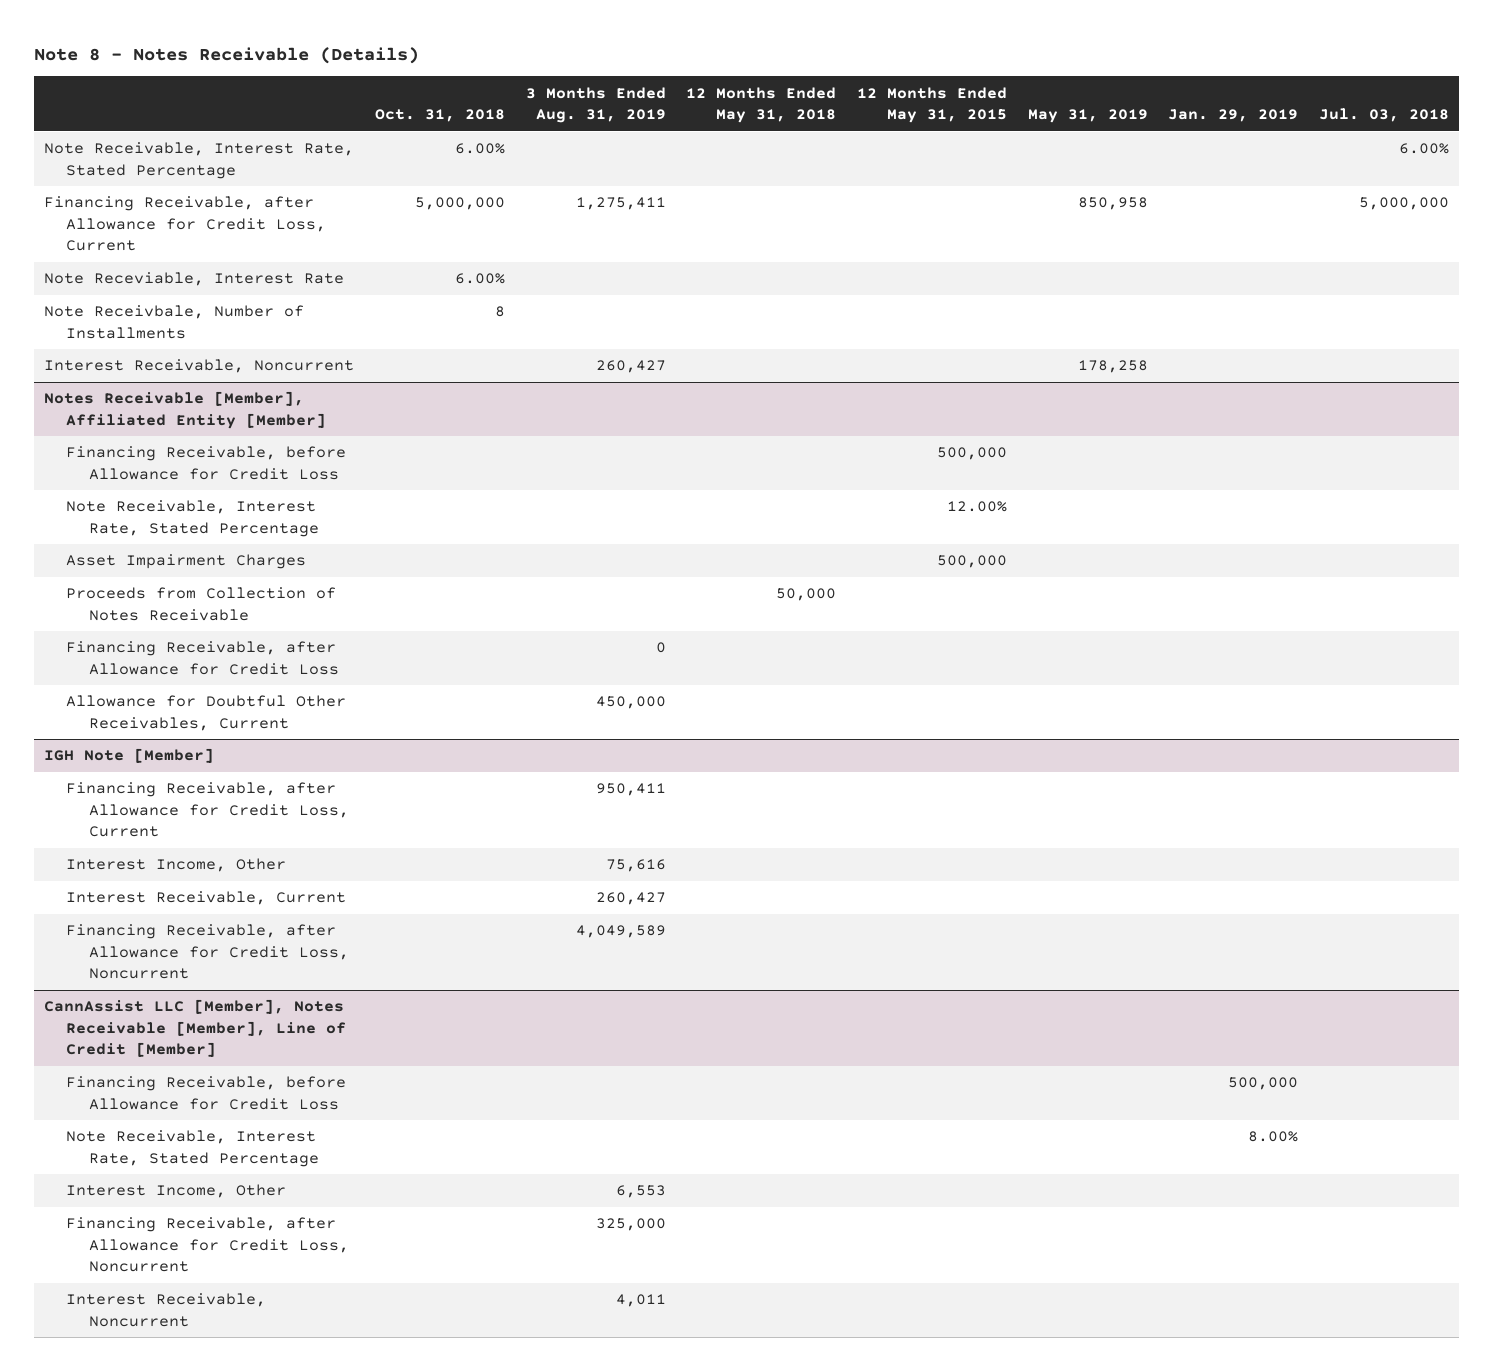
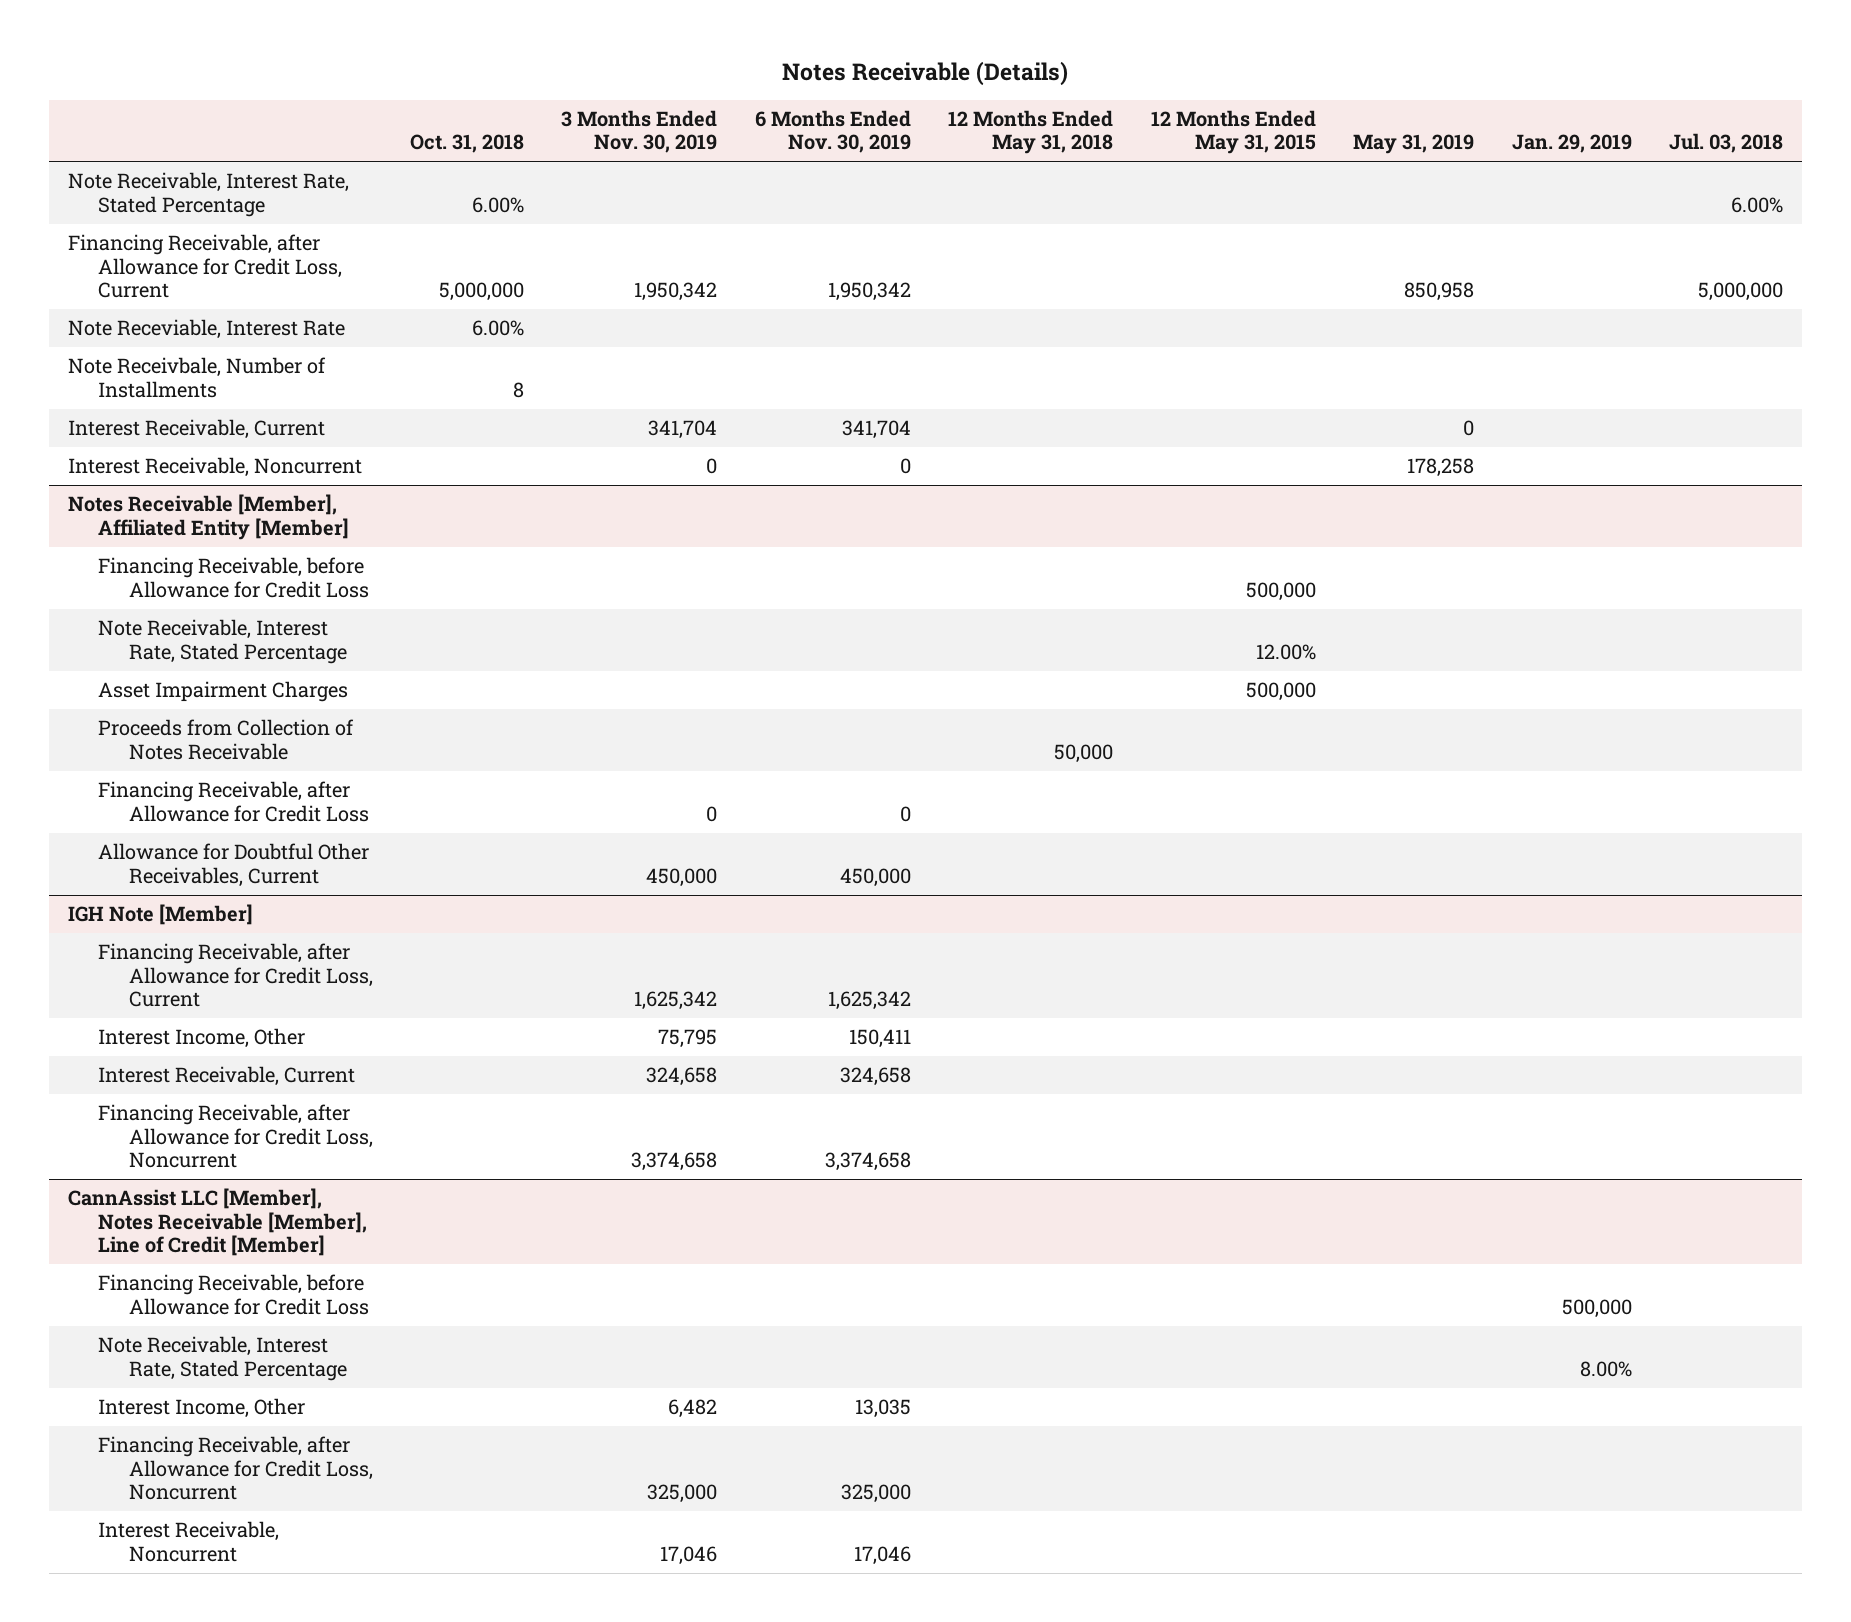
[34,46,420,64] Note 8 - Notes Receivable (Details) -> [782,60,1069,86] Notes Receivable (Details)
[525,86,666,124] 3 Months Ended Aug. 31, 2019 -> none
none -> [561,109,718,154] 3 Months Ended Nov. 30, 2019
none -> [754,109,911,154] 6 Months Ended Nov. 30, 2019
none -> [67,419,325,440] Interest Receivable, Current

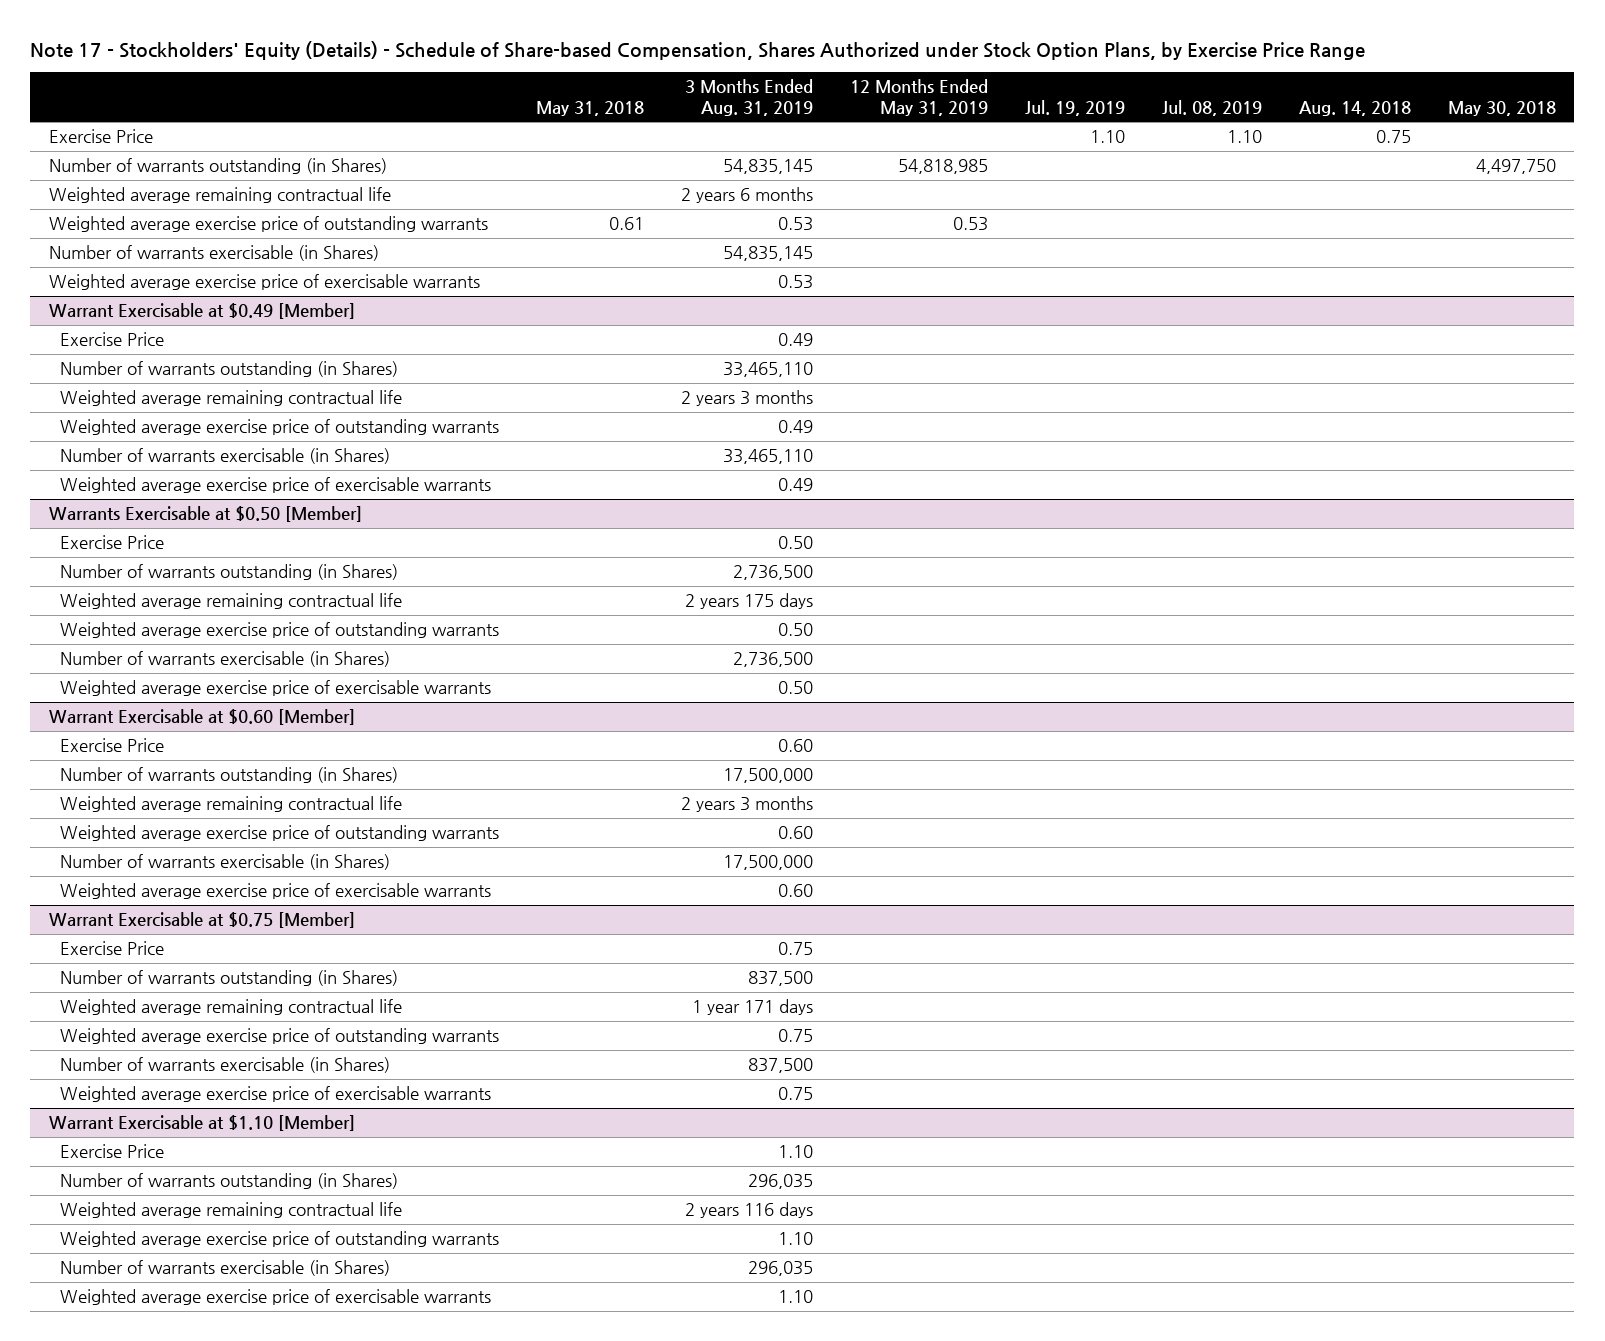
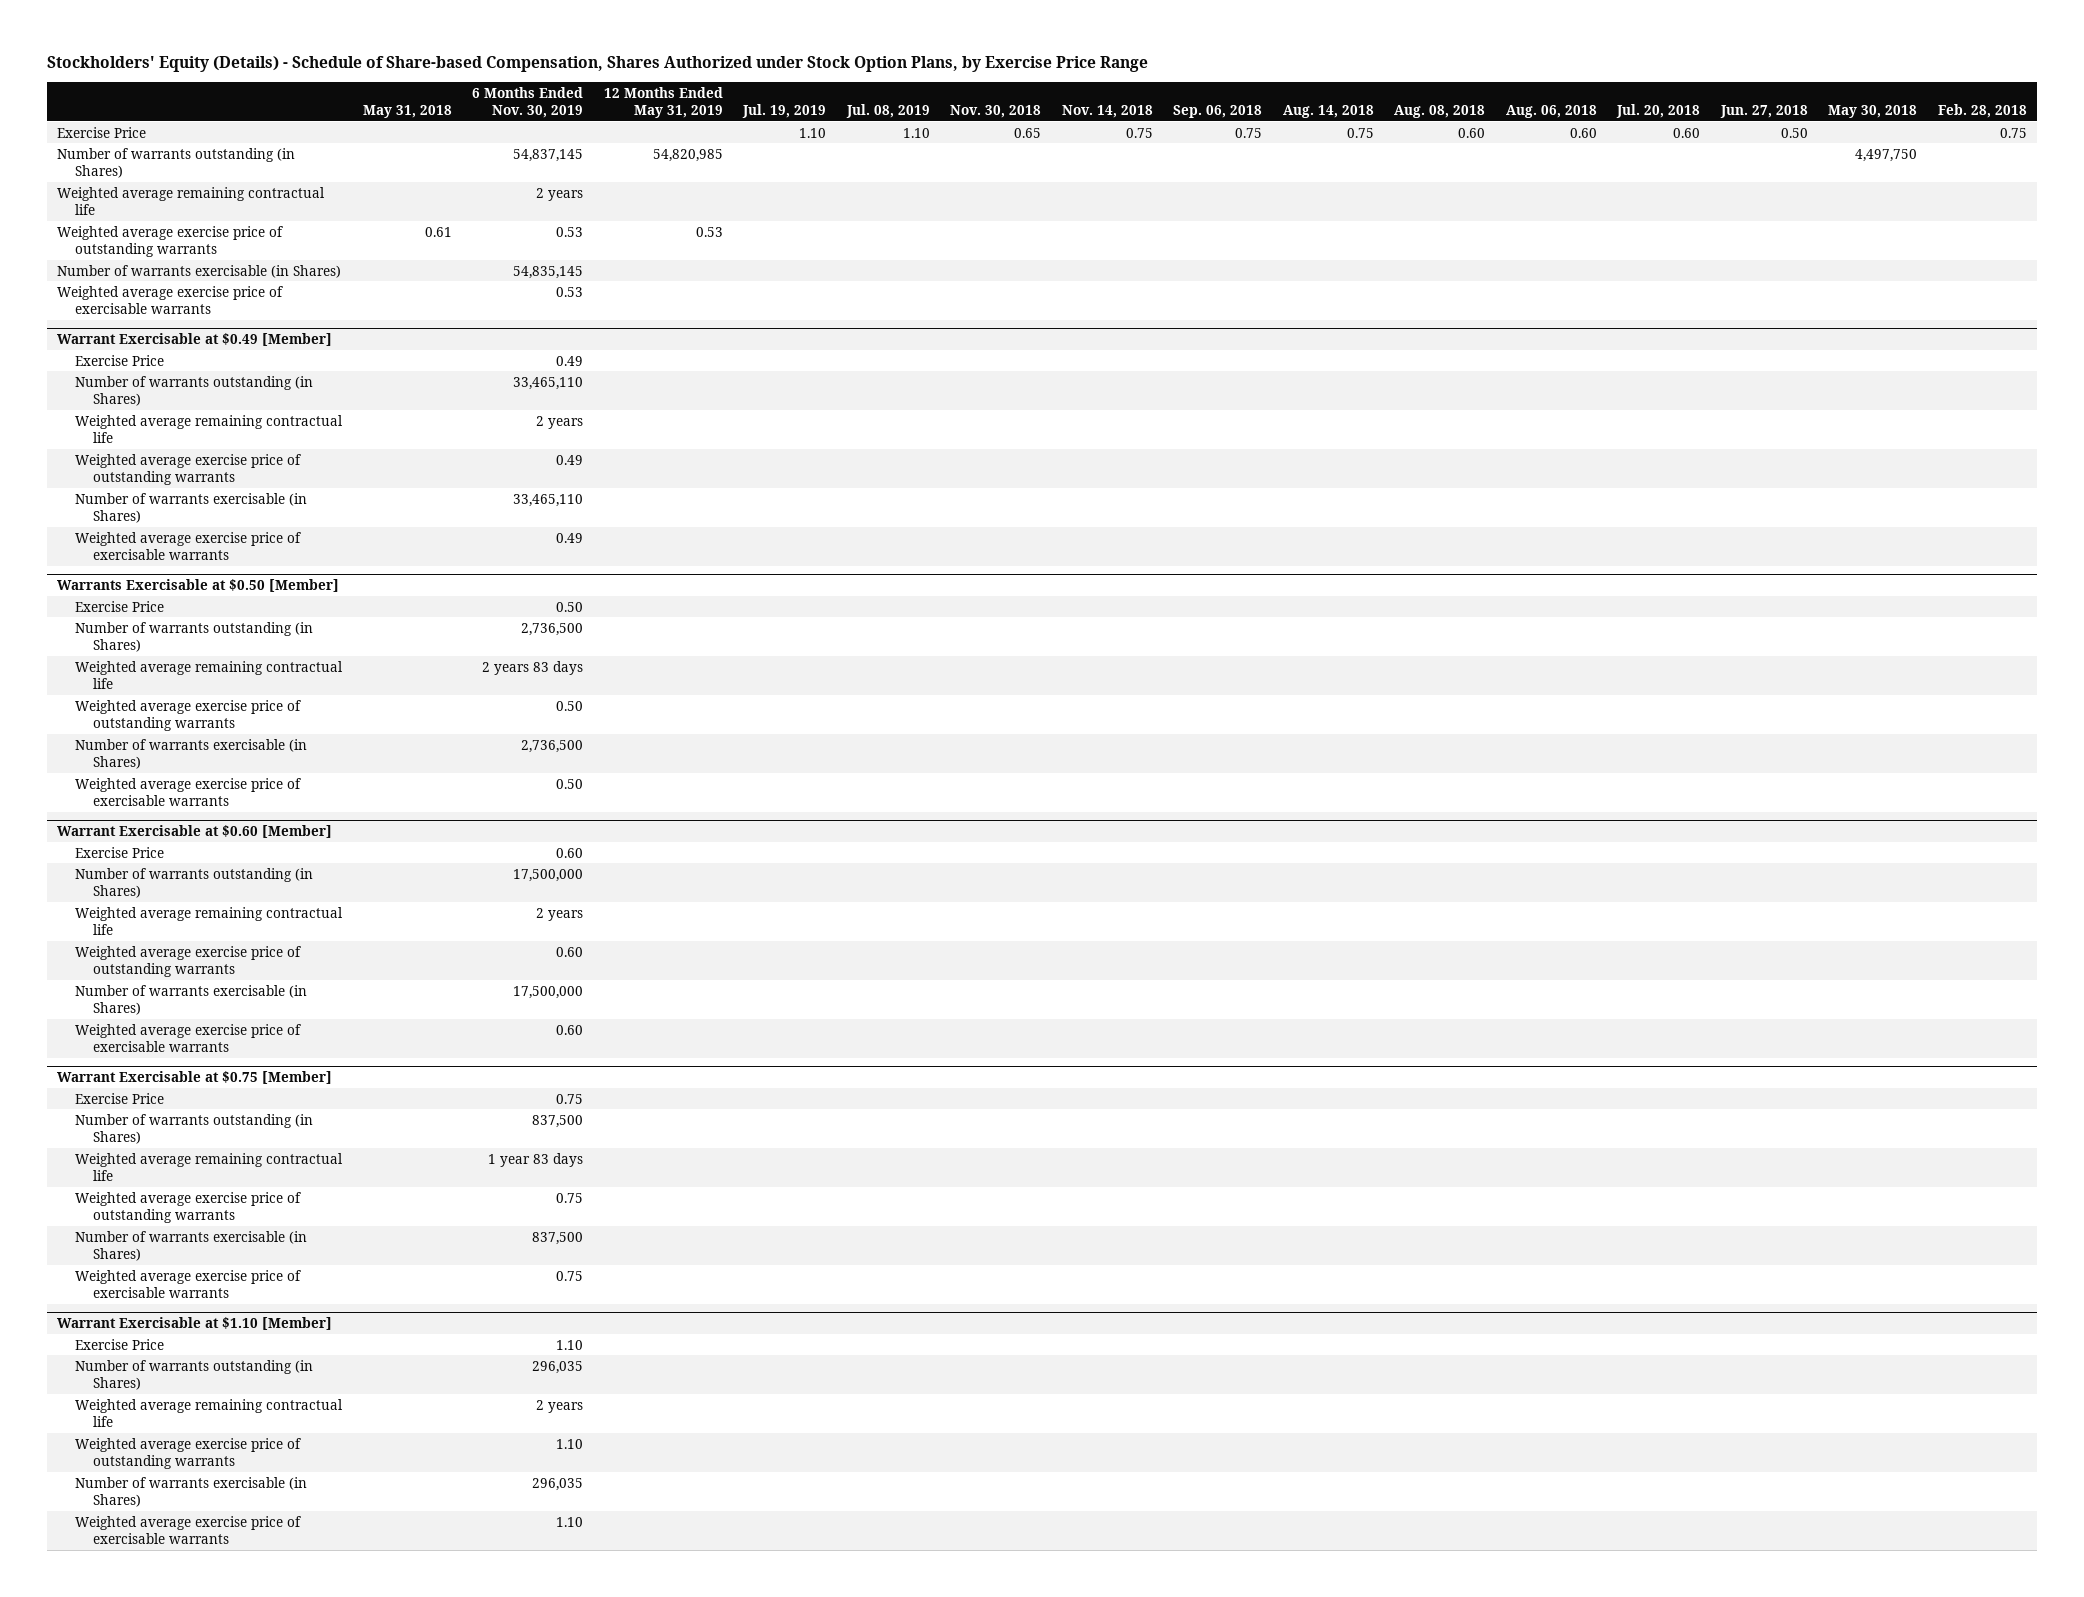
[30,40,1366,60] Note 17 - Stockholders' Equity (Details) - Schedule of Share-based Compensation, Shares Authorized under Stock Option Plans, by Exercise Price Range -> [47,56,1149,73] Stockholders' Equity (Details) - Schedule of Share-based Compensation, Shares Authorized under Stock Option Plans, by Exercise Price Range
[685,79,814,116] 3 Months Ended Aug. 31, 2019 -> none
none -> [472,86,584,118] 6 Months Ended Nov. 30, 2019
none -> [950,104,1042,118] Nov. 30, 2018
none -> [1061,104,1153,118] Nov. 14, 2018
none -> [1173,104,1263,118] Sep. 06, 2018
none -> [1394,104,1486,118] Aug. 08, 2018
none -> [1505,104,1597,118] Aug. 06, 2018
none -> [1616,103,1701,118] Jul. 20, 2018
none -> [1719,104,1808,118] Jun. 27, 2018
none -> [1937,103,2027,118] Feb. 28, 2018
[898,159,989,175] 54,818,985 -> [652,148,723,162] 54,820,985

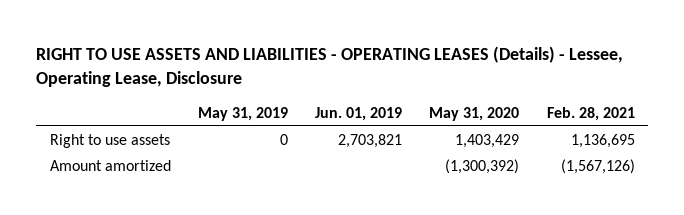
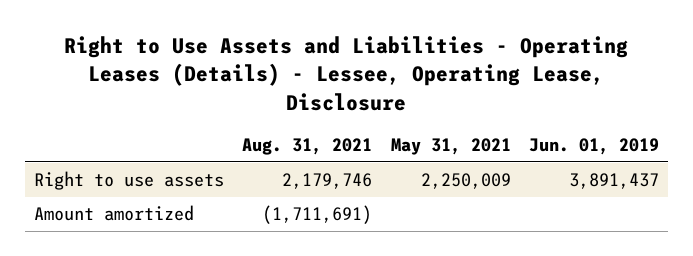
[36,46,624,88] RIGHT TO USE ASSETS AND LIABILITIES - OPERATING LEASES (Details) - Lessee, Operating Lease, Disclosure -> [64,35,629,111] Right to Use Assets and Liabilities - Operating Leases (Details) - Lessee, Operating Lease, Disclosure
[198,106,289,121] May 31, 2019 -> none
[429,106,520,121] May 31, 2020 -> none
[546,106,635,121] Feb. 28, 2021 -> none
none -> [242,138,373,156] Aug. 31, 2021
none -> [390,138,511,156] May 31, 2021
[338,134,403,149] 2,703,821 -> [569,173,660,190] 3,891,437

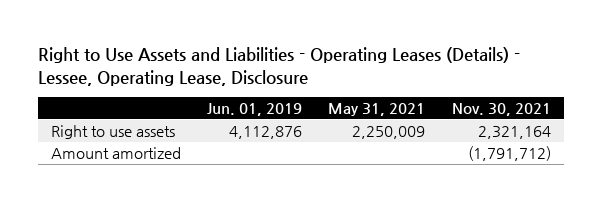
[242,138,373,156] Aug. 31, 2021 -> none
none -> [451,102,551,116] Nov. 30, 2021
[569,173,660,190] 3,891,437 -> [229,125,303,139] 4,112,876

